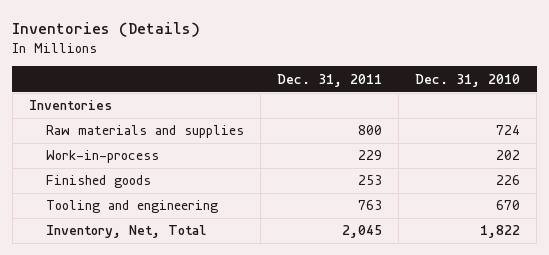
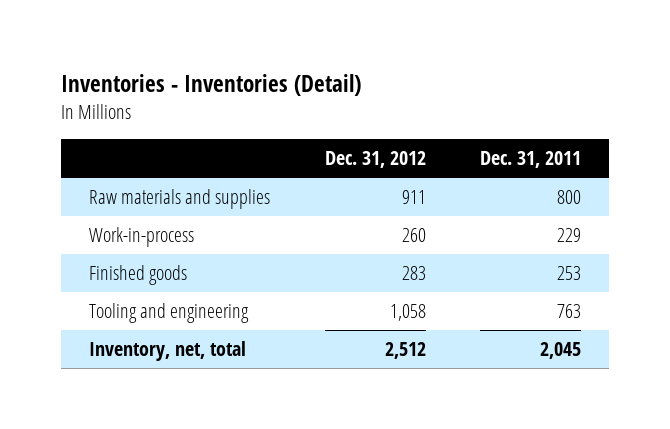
[12,21,201,37] Inventories (Details) -> [61,74,362,97] Inventories - Inventories (Detail)
[415,73,521,87] Dec. 31, 2010 -> none
none -> [324,151,426,169] Dec. 31, 2012
[28,100,112,111] Inventories -> none
[46,225,208,239] Inventory, Net, Total -> [88,341,246,362] Inventory, net, total

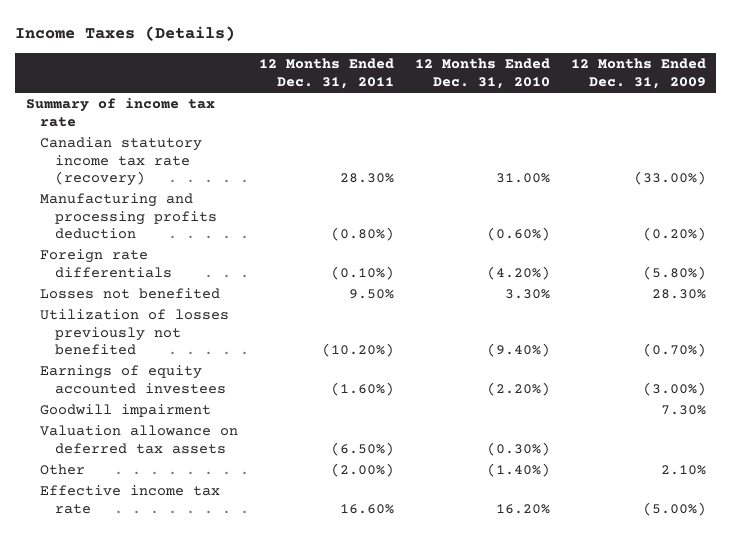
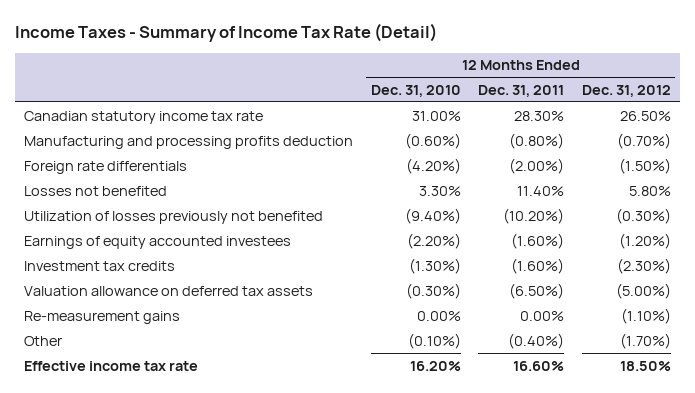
[15,26,236,42] Income Taxes (Details) -> [15,23,438,43] Income Taxes - Summary of Income Tax Rate (Detail)
[570,58,706,89] 12 Months Ended Dec. 31, 2009 -> none
none -> [582,84,672,97] Dec. 31, 2012
[25,97,215,127] Summary of income tax rate -> none
[40,136,203,187] Canadian statutory income tax rate (recovery) -> [24,110,264,124] Canadian statutory income tax rate
[331,265,395,280] (0.10%) -> [509,157,565,174] (2.00%)
[349,288,395,299] 9.50% -> [517,185,565,196] 11.40%
[40,403,212,417] Goodwill impairment -> none
none -> [24,260,176,271] Investment tax credits
none -> [24,310,181,324] Re-measurement gains
[331,462,395,477] (2.00%) -> [508,332,565,349] (0.40%)
[486,462,550,477] (1.40%) -> [407,332,461,349] (0.10%)

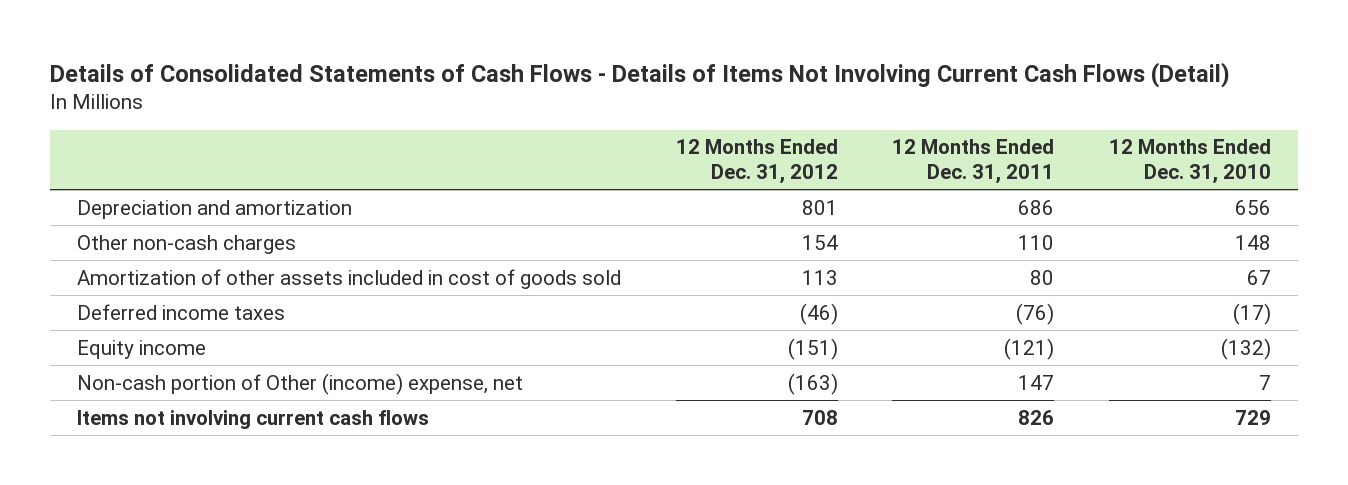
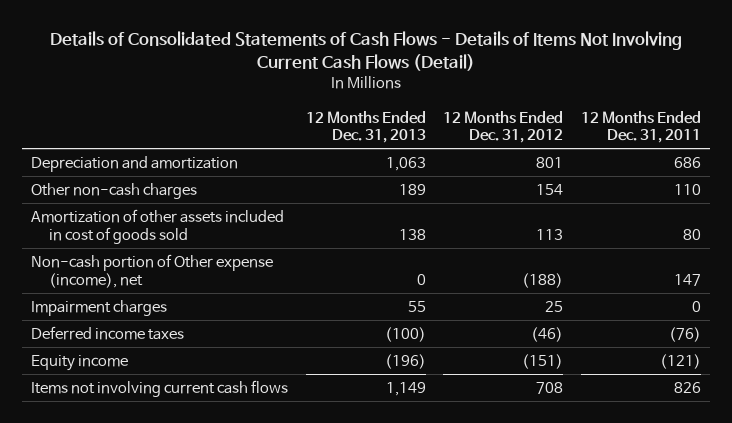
[1108,139,1271,185] 12 Months Ended Dec. 31, 2010 -> none
none -> [305,110,426,144] 12 Months Ended Dec. 31, 2013
none -> [30,254,273,288] Non-cash portion of Other expense (income), net
none -> [30,300,167,317] Impairment charges
[77,372,524,395] Non-cash portion of Other (income) expense, net -> none

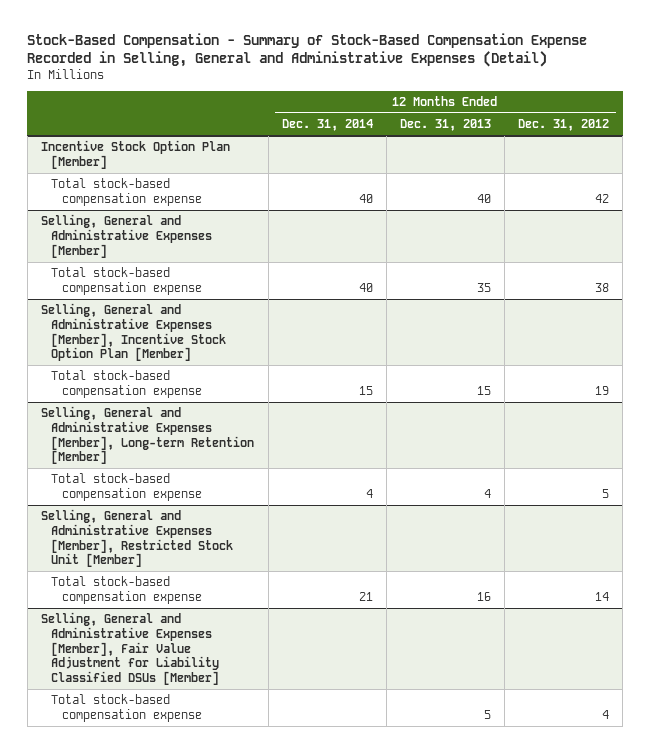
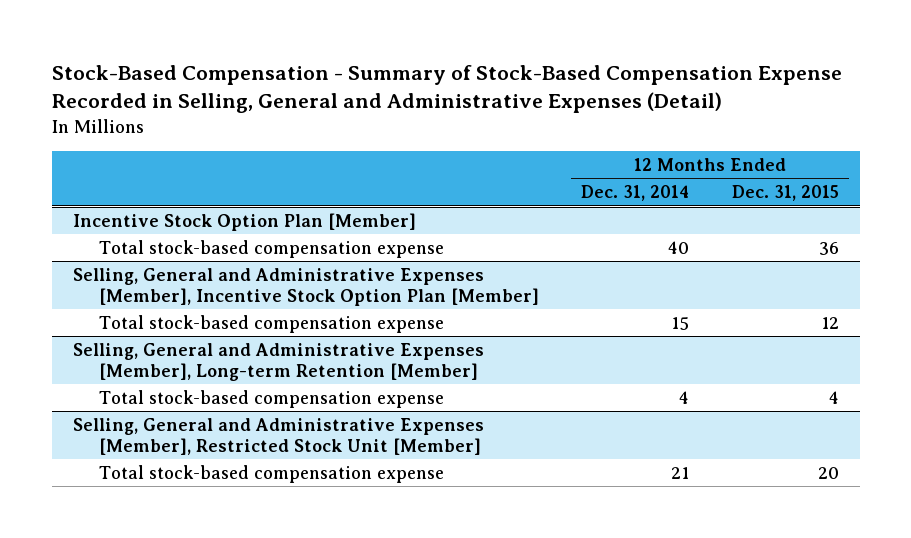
[399,119,491,132] Dec. 31, 2013 -> none
[518,119,610,132] Dec. 31, 2012 -> none
none -> [731,185,839,202] Dec. 31, 2015
[40,214,213,258] Selling, General and Administrative Expenses [Member] -> none
[51,267,202,295] Total stock-based compensation expense -> none
[40,612,220,686] Selling, General and Administrative Expenses [Member], Fair Value Adjustment for Liability Classified DSUs [Member] -> none
[51,694,202,722] Total stock-based compensation expense -> none

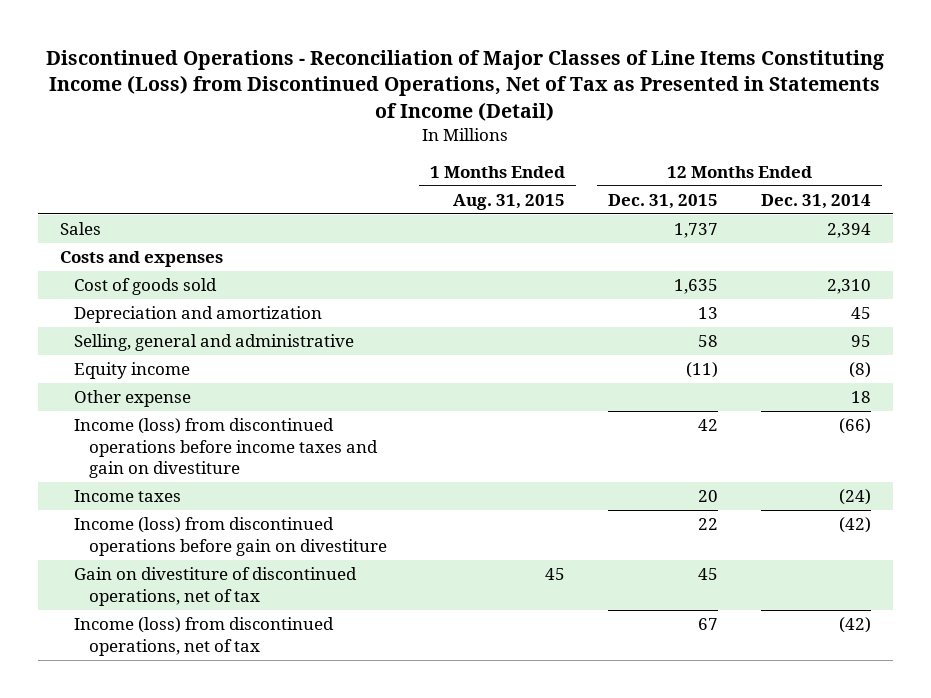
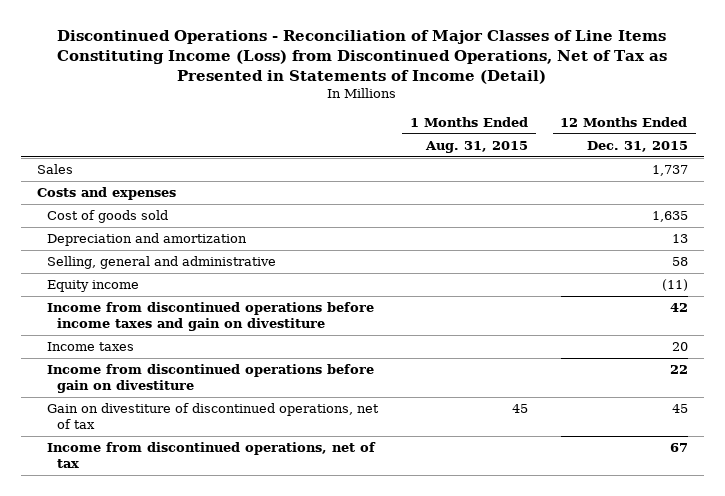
[761,193,872,209] Dec. 31, 2014 -> none
[74,390,192,408] Other expense -> none
[74,418,379,479] Income (loss) from discontinued operations before income taxes and gain on divestiture -> [46,302,374,332] Income from discontinued operations before income taxes and gain on divestiture
[74,517,388,556] Income (loss) from discontinued operations before gain on divestiture -> [46,364,374,394] Income from discontinued operations before gain on divestiture
[74,617,335,656] Income (loss) from discontinued operations, net of tax -> [46,442,376,469] Income from discontinued operations, net of tax

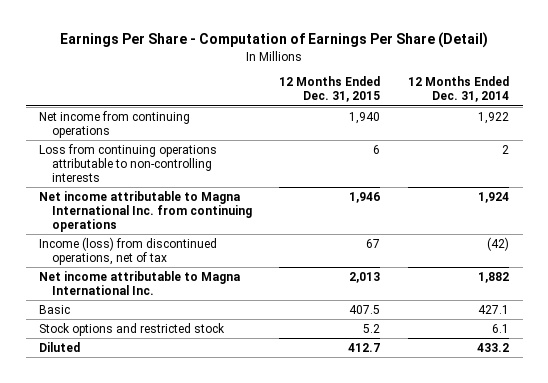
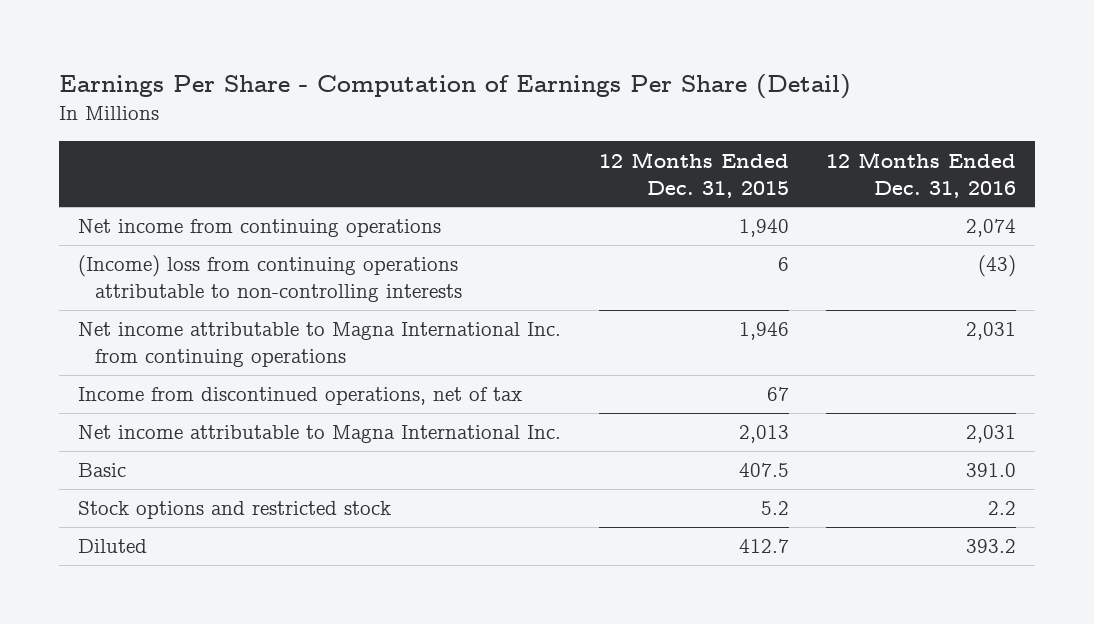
[407,76,509,103] 12 Months Ended Dec. 31, 2014 -> none
none -> [826,151,1017,198] 12 Months Ended Dec. 31, 2016
[39,143,218,182] Loss from continuing operations attributable to non-controlling interests -> [78,255,463,303] (Income) loss from continuing operations attributable to non-controlling interests
[39,236,218,265] Income (loss) from discontinued operations, net of tax -> [78,387,523,406] Income from discontinued operations, net of tax

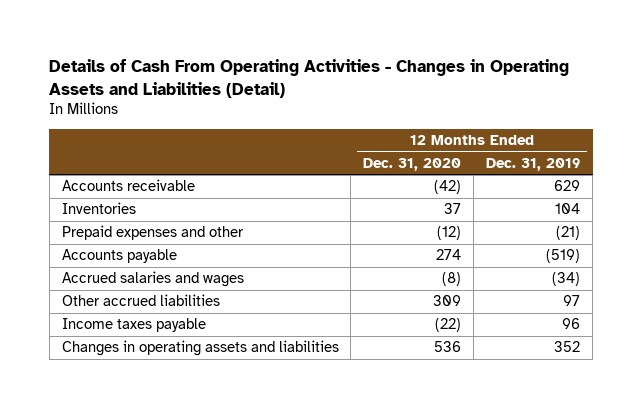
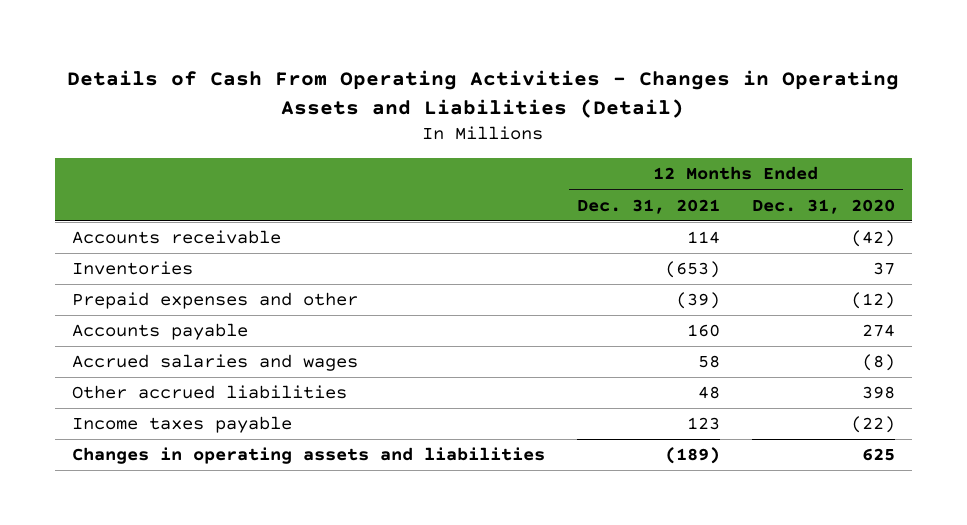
[486,157,581,171] Dec. 31, 2019 -> none
none -> [576,198,720,214] Dec. 31, 2021
[433,295,462,307] 309 -> [862,386,896,400] 398
[434,341,462,353] 536 -> [862,448,896,462] 625

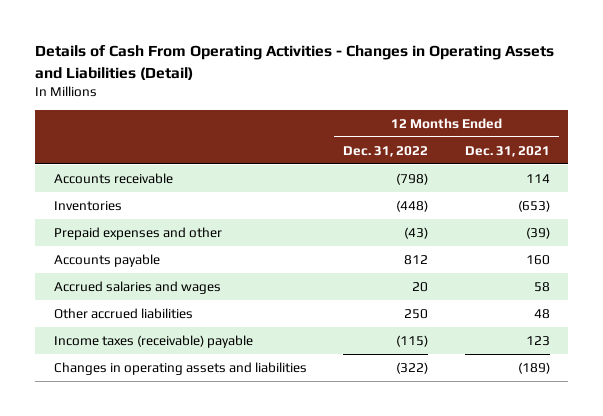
[752,198,896,214] Dec. 31, 2020 -> none
none -> [343,145,429,157] Dec. 31, 2022
[71,416,292,434] Income taxes payable -> [53,334,253,348] Income taxes (receivable) payable

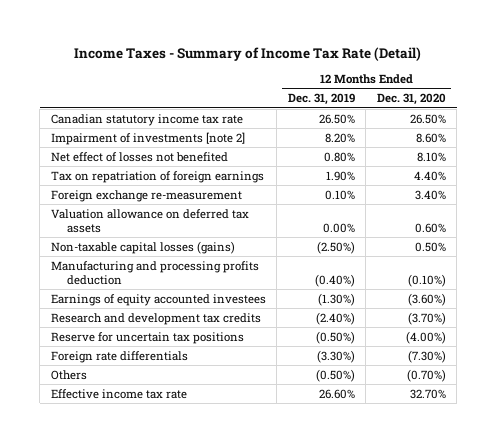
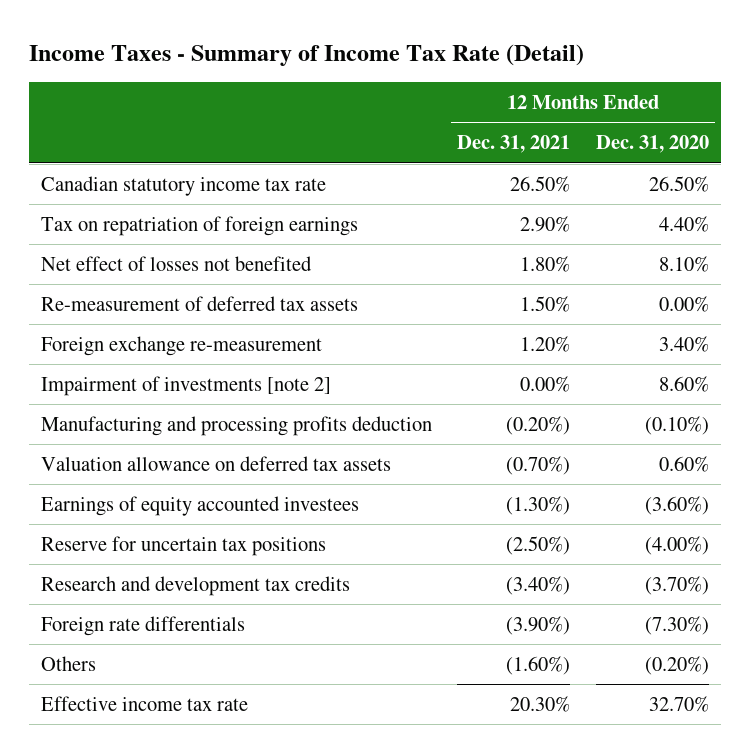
[287,93,355,106] Dec. 31, 2019 -> none
none -> [457,135,571,154] Dec. 31, 2021
[50,151,228,162] Net effect of losses not benefited -> [41,256,313,272] Net effect of losses not benefited
none -> [41,296,359,312] Re-measurement of deferred tax assets
[50,240,235,254] Non-taxable capital losses (gains) -> none
[50,131,245,145] Impairment of investments [note 2] -> [41,376,332,397] Impairment of investments [note 2]
[50,208,249,233] Valuation allowance on deferred tax assets -> [41,456,392,472] Valuation allowance on deferred tax assets
[50,312,261,325] Research and development tax credits -> [41,576,351,597] Research and development tax credits
[406,368,446,382] (0.70%) -> [644,656,709,676] (0.20%)

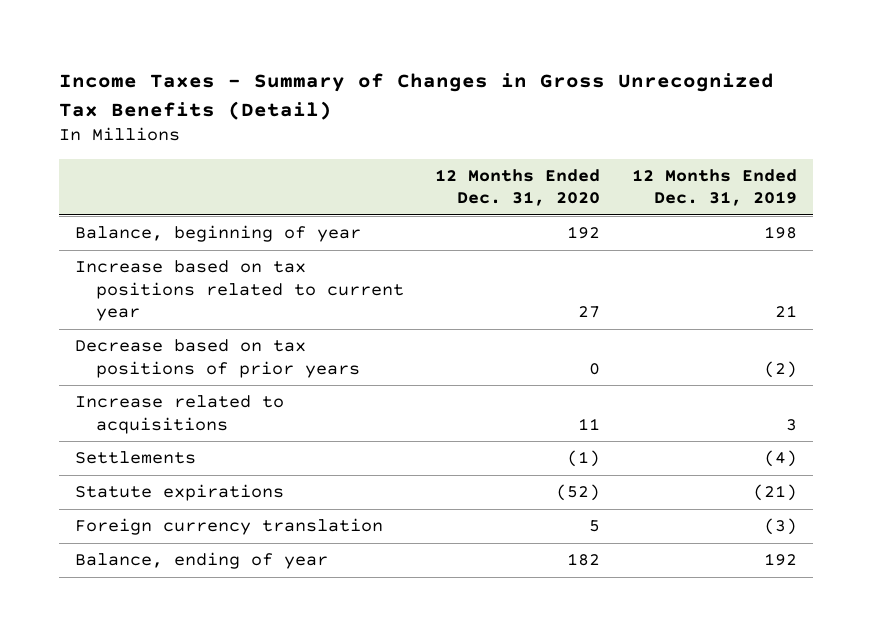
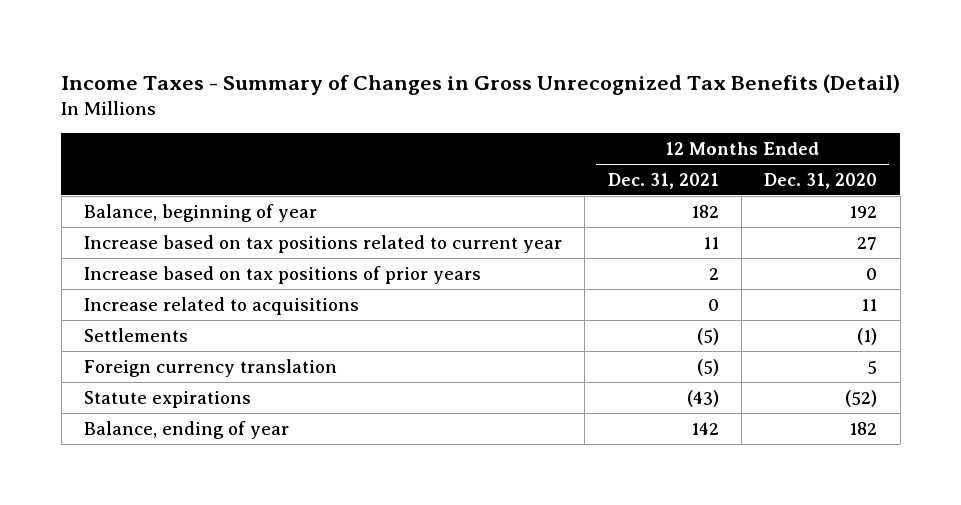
[631,168,797,207] 12 Months Ended Dec. 31, 2019 -> none
none -> [607,172,719,189] Dec. 31, 2021
[74,339,360,378] Decrease based on tax positions of prior years -> [83,265,481,284] Increase based on tax positions of prior years
[74,484,284,502] Statute expirations -> [83,390,251,408] Statute expirations

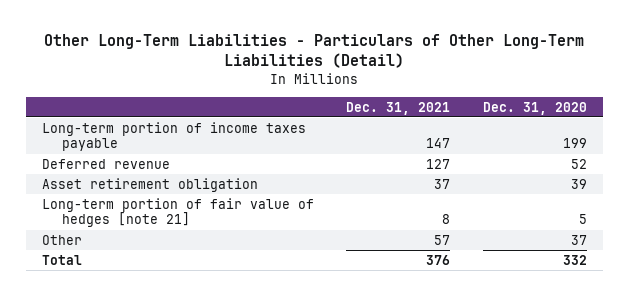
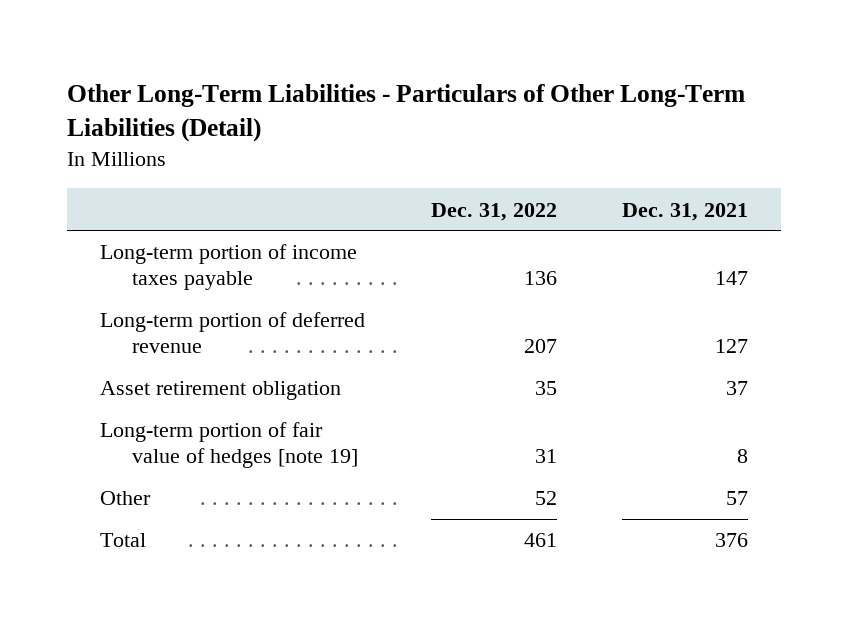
[482,101,587,115] Dec. 31, 2020 -> none
none -> [430,202,557,221] Dec. 31, 2022
[42,158,171,169] Deferred revenue -> [100,312,366,354] Long-term portion of deferred revenue
[42,197,315,228] Long-term portion of fair value of hedges [note 21] -> [100,422,359,469] Long-term portion of fair value of hedges [note 19]

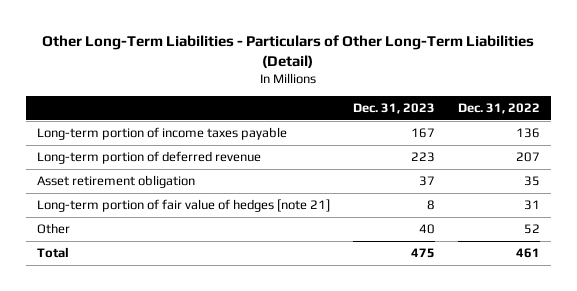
[622,202,749,221] Dec. 31, 2021 -> none
none -> [352,102,435,114] Dec. 31, 2023
[100,422,359,469] Long-term portion of fair value of hedges [note 19] -> [36,199,330,213] Long-term portion of fair value of hedges [note 21]

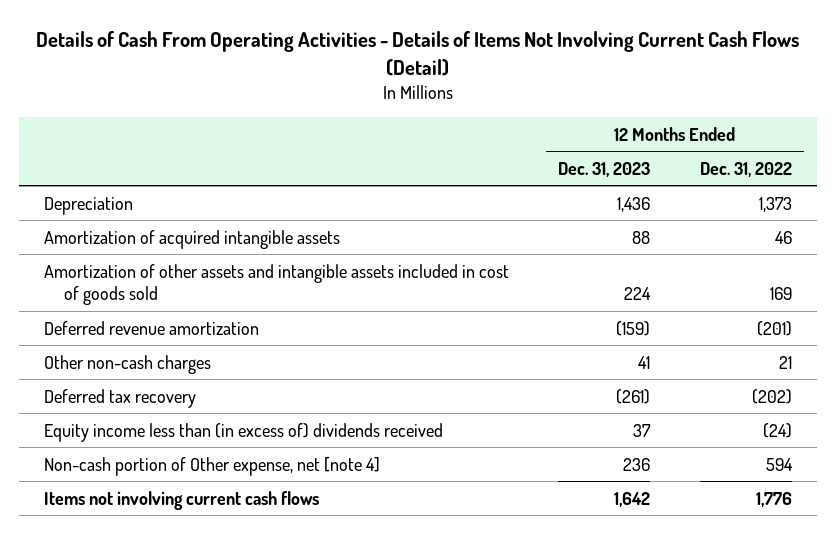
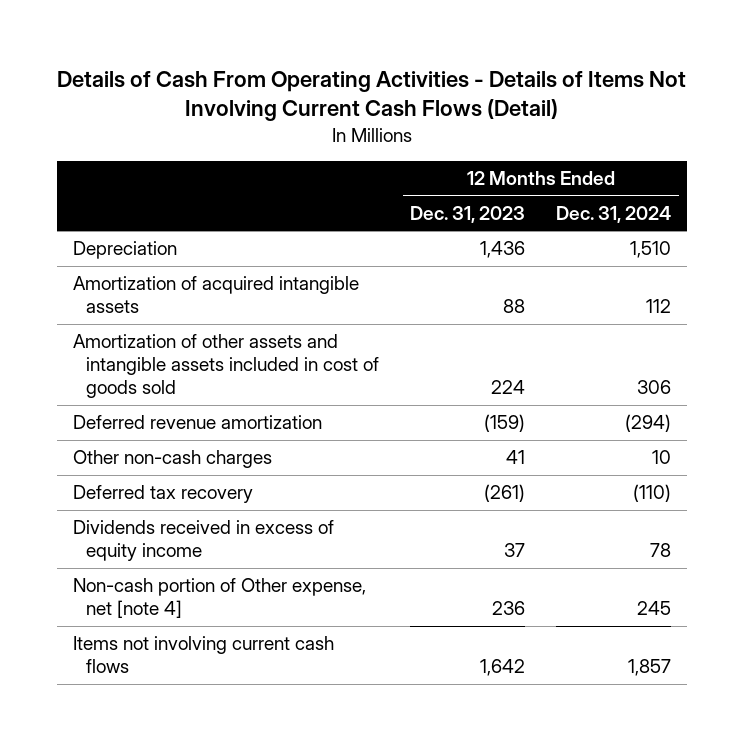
[700,161,793,177] Dec. 31, 2022 -> none
none -> [556,205,672,223] Dec. 31, 2024
[43,422,443,442] Equity income less than (in excess of) dividends received -> [72,520,334,562] Dividends received in excess of equity income

